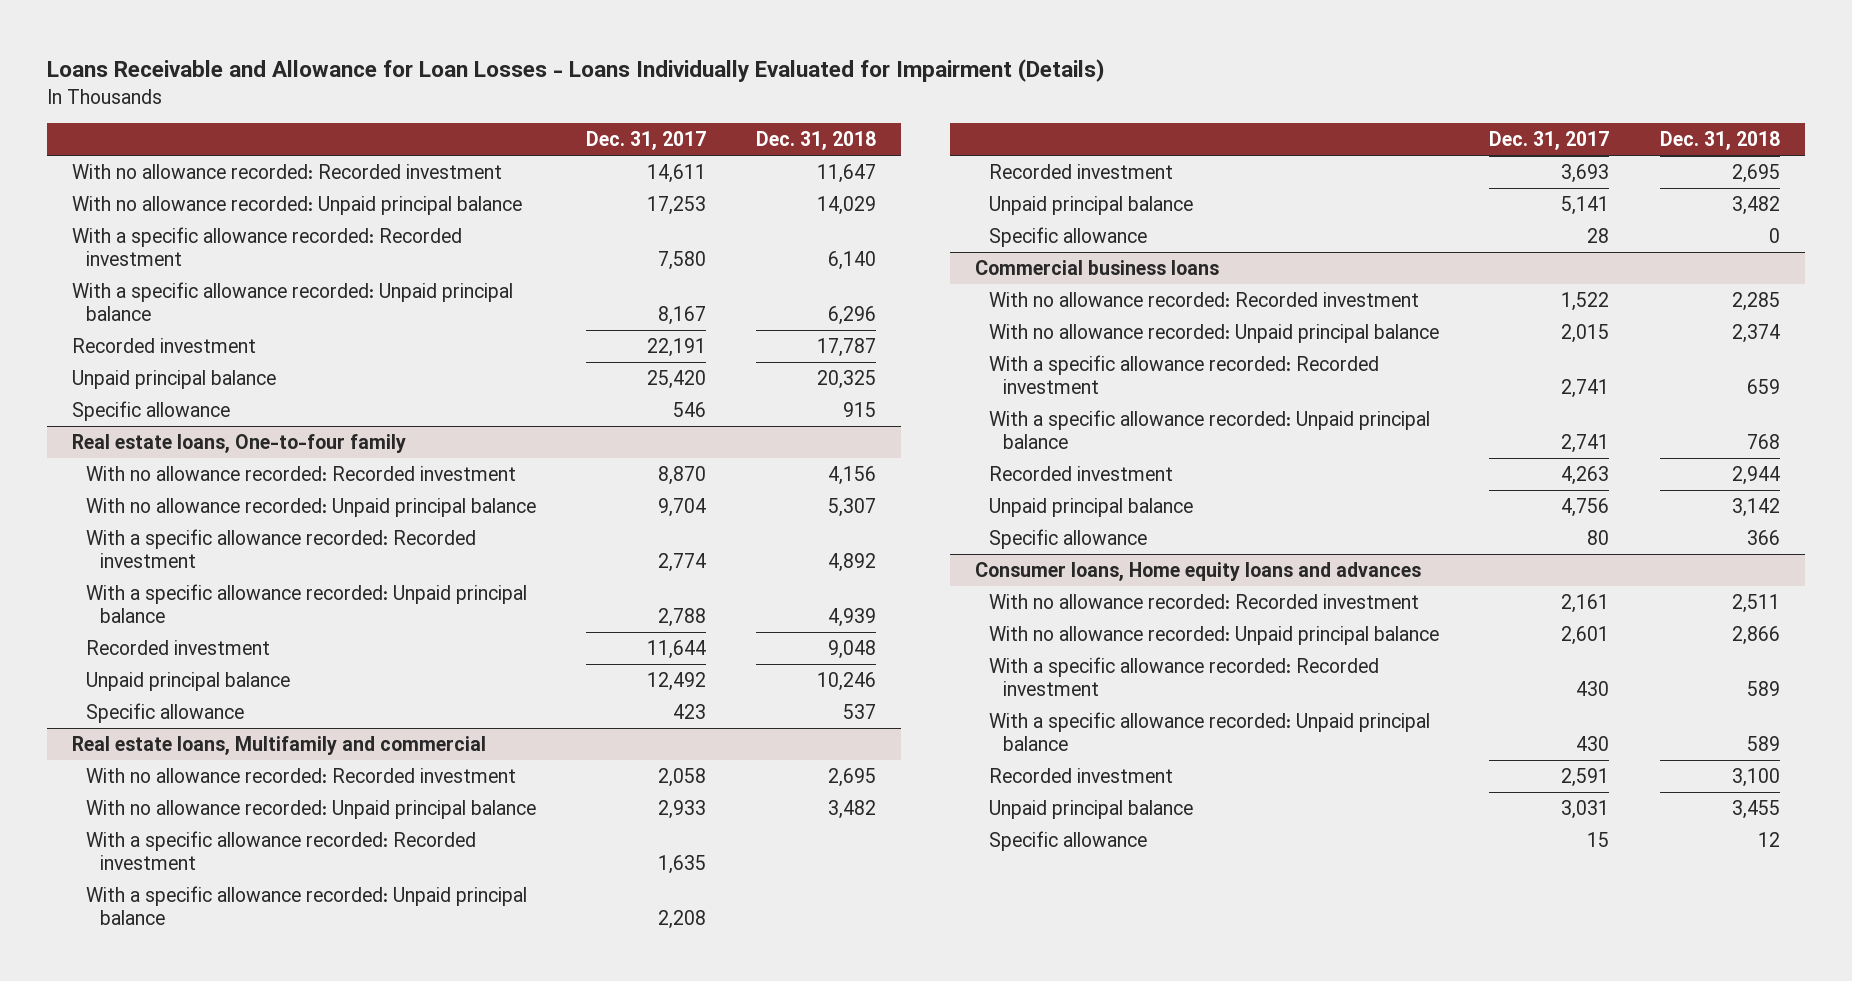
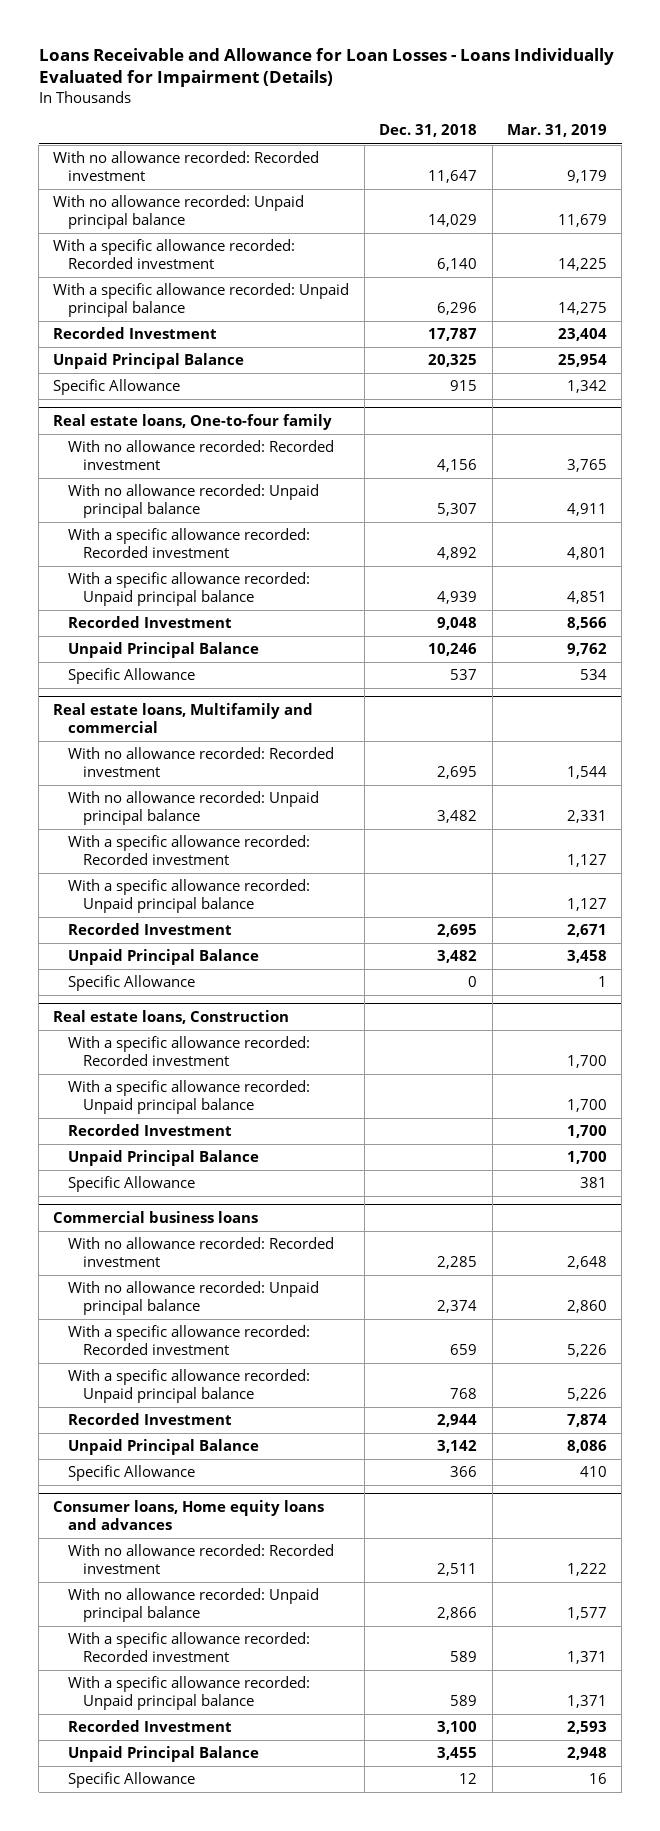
[586,131,707,151] Dec. 31, 2017 -> none
none -> [506,124,607,138] Mar. 31, 2019
[72,338,257,354] Recorded investment -> [53,327,218,340] Recorded Investment
[72,370,277,390] Unpaid principal balance -> [53,353,245,370] Unpaid Principal Balance
[72,401,231,422] Specific allowance -> [53,379,181,396] Specific Allowance
[85,640,270,656] Recorded investment -> [68,616,233,629] Recorded Investment
[85,672,290,692] Unpaid principal balance -> [68,642,260,659] Unpaid Principal Balance
[85,703,244,724] Specific allowance -> [68,668,196,685] Specific Allowance
[989,164,1174,180] Recorded investment -> [68,923,233,936] Recorded Investment
[989,196,1194,216] Unpaid principal balance -> [68,949,260,966] Unpaid Principal Balance
[989,227,1148,248] Specific allowance -> [68,975,196,992] Specific Allowance
none -> [53,1010,290,1025] Real estate loans, Construction
none -> [68,1036,311,1067] With a specific allowance recorded: Recorded investment
none -> [68,1080,311,1115] With a specific allowance recorded: Unpaid principal balance
none -> [68,1124,233,1137] Recorded Investment
none -> [68,1150,260,1167] Unpaid Principal Balance
none -> [68,1176,196,1193] Specific Allowance
[989,466,1174,482] Recorded investment -> [68,1413,233,1426] Recorded Investment
[989,498,1194,518] Unpaid principal balance -> [68,1439,260,1456] Unpaid Principal Balance
[989,529,1148,550] Specific allowance -> [68,1465,196,1482] Specific Allowance
[989,768,1174,784] Recorded investment -> [68,1720,233,1733] Recorded Investment
[989,800,1194,820] Unpaid principal balance -> [68,1746,260,1763] Unpaid Principal Balance
[989,831,1148,852] Specific allowance -> [68,1772,196,1789] Specific Allowance

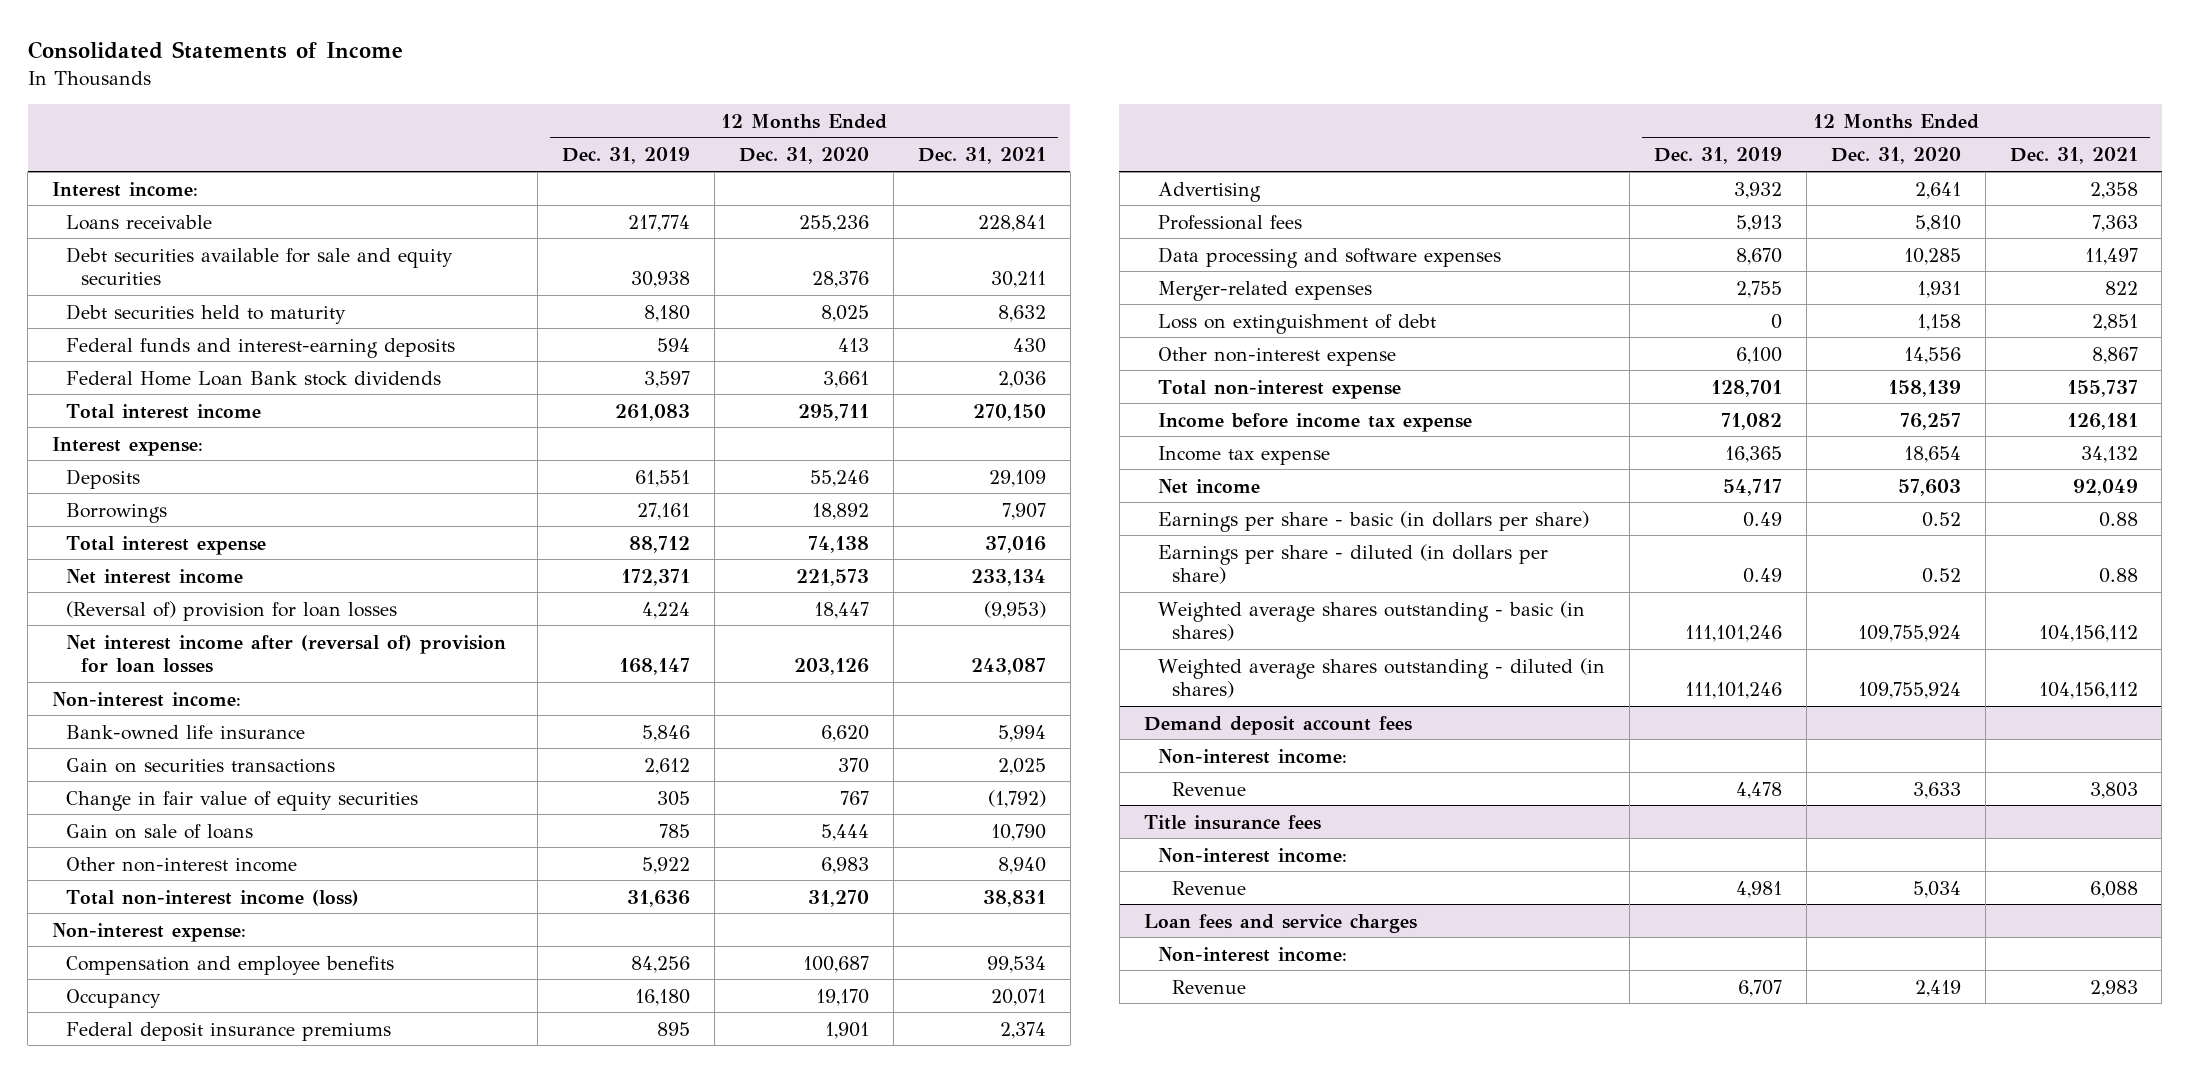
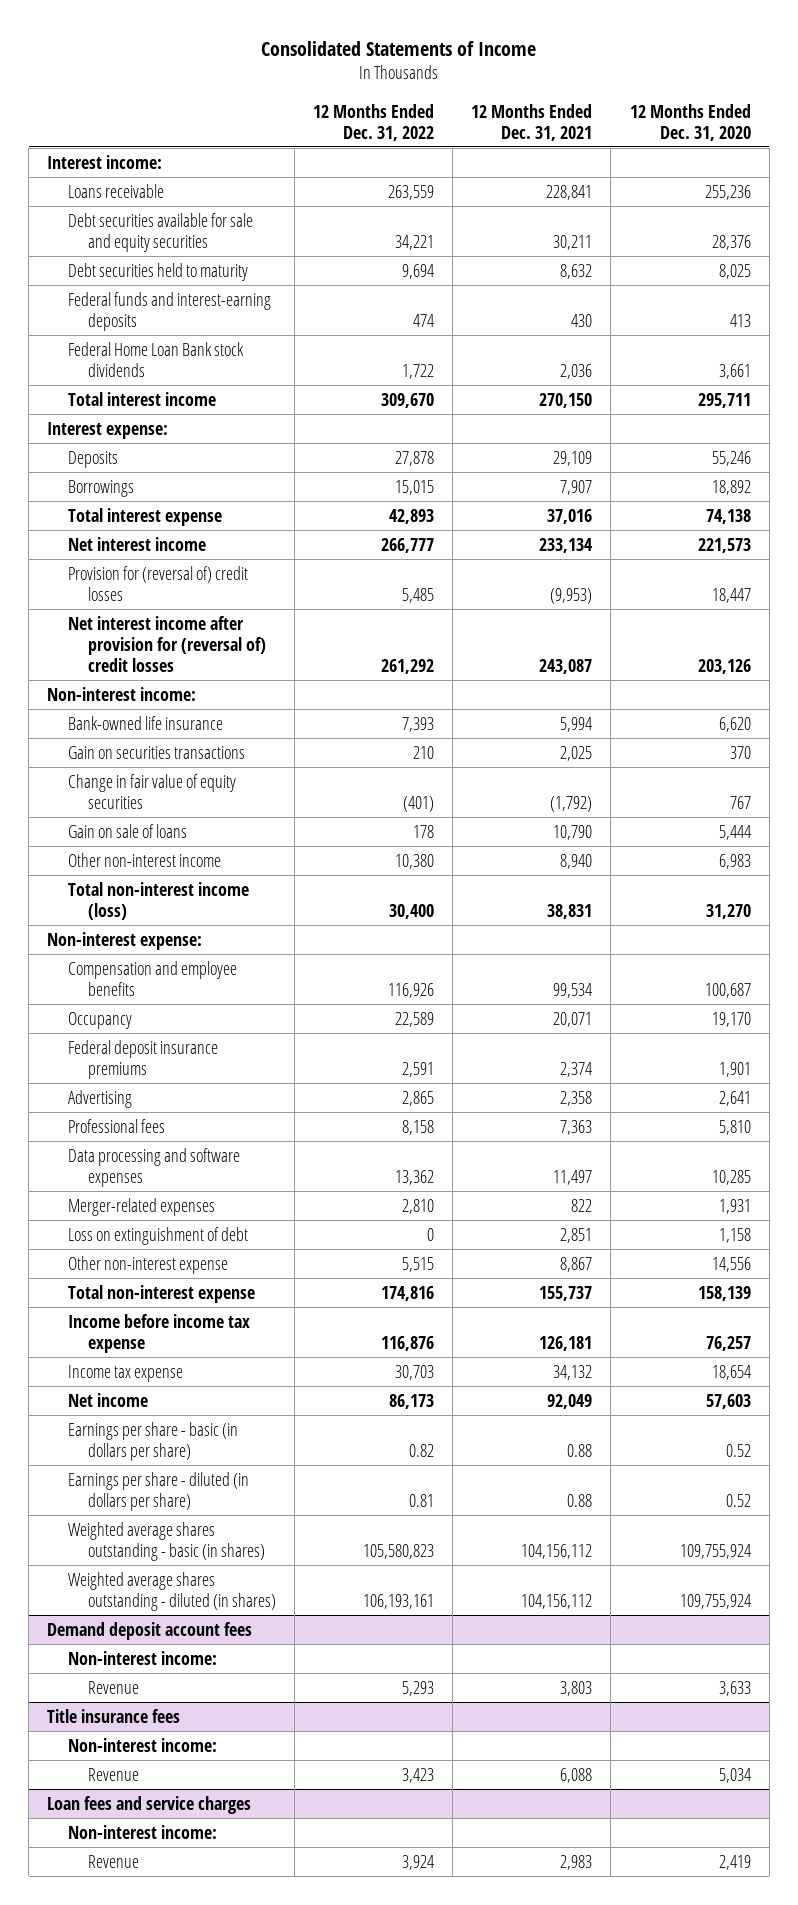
[562,147,691,165] Dec. 31, 2019 -> none
none -> [313,103,435,141] 12 Months Ended Dec. 31, 2022
[66,600,398,621] (Reversal of) provision for loan losses -> [67,565,248,601] Provision for (reversal of) credit losses
[66,634,507,674] Net interest income after (reversal of) provision for loan losses -> [67,615,267,672] Net interest income after provision for (reversal of) credit losses

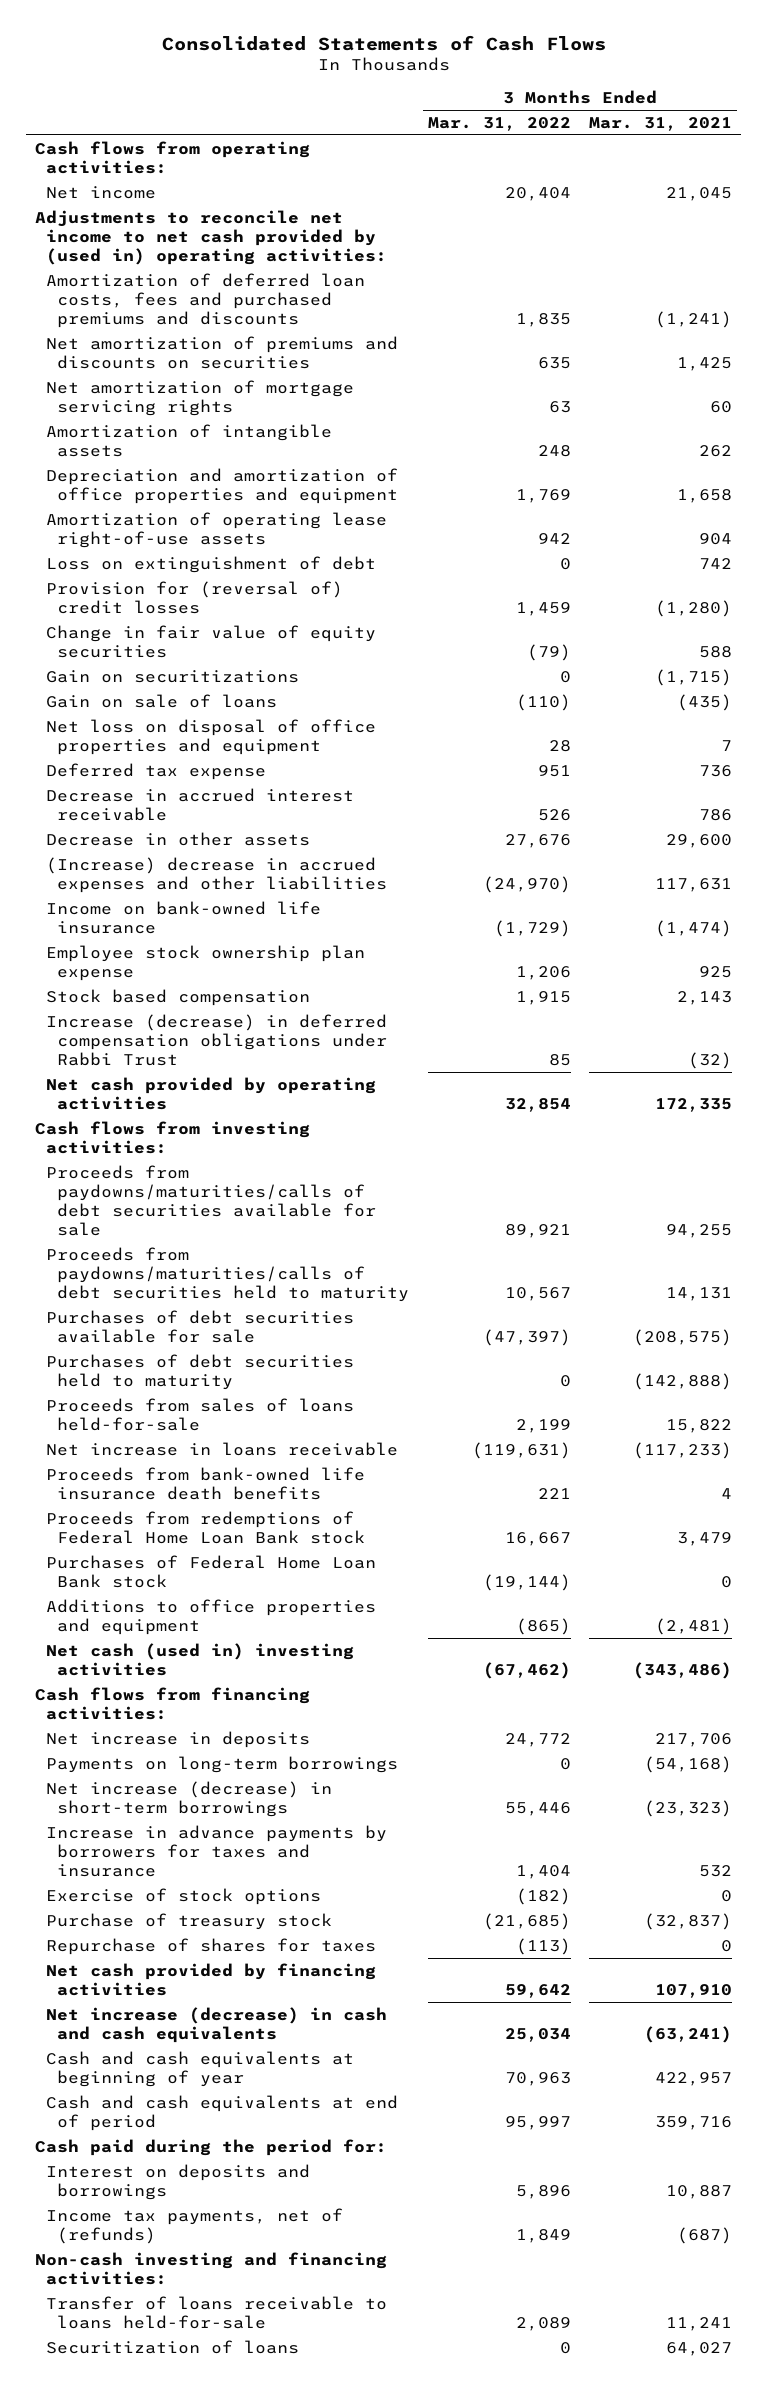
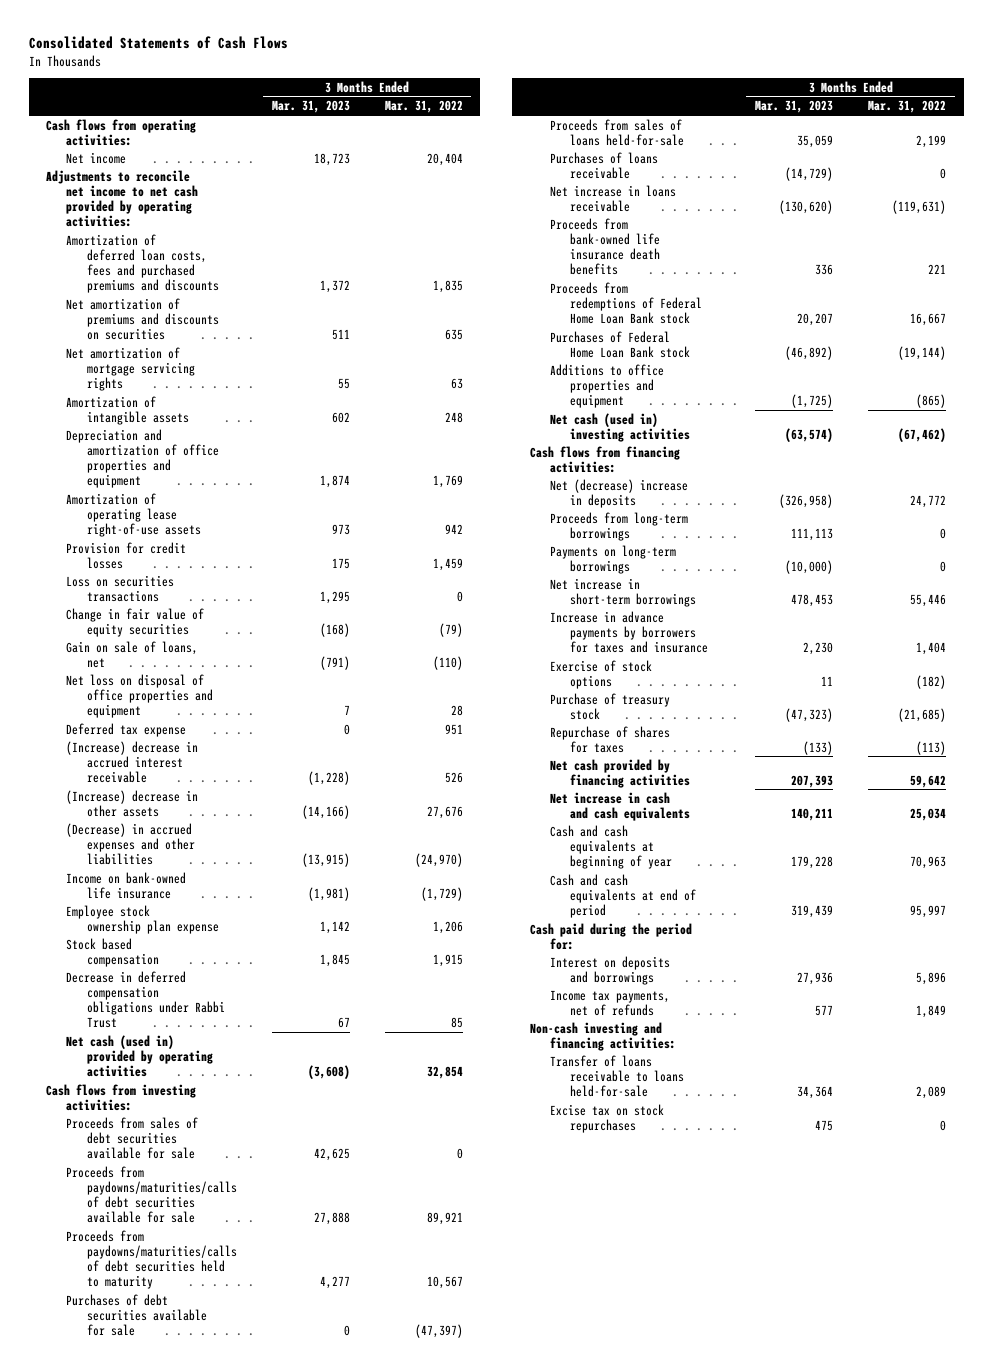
[588,116,732,131] Mar. 31, 2021 -> none
none -> [271,100,350,114] Mar. 31, 2023
[35,209,388,265] Adjustments to reconcile net income to net cash provided by (used in) operating activities: -> [45,169,199,228] Adjustments to reconcile net income to net cash provided by operating activities:
[46,555,377,573] Loss on extinguishment of debt -> none
[46,580,344,614] Provision for (reversal of) credit losses -> [66,541,187,569] Provision for credit losses
none -> [66,574,175,602] Loss on securities transactions
[46,669,300,683] Gain on securitizations -> none
[46,693,278,708] Gain on sale of loans -> [66,640,199,668] Gain on sale of loans, net
[46,787,355,821] Decrease in accrued interest receivable -> [66,740,199,783] (Increase) decrease in accrued interest receivable
[46,831,311,846] Decrease in other assets -> [66,789,199,817] (Increase) decrease in other assets
[46,856,388,893] (Increase) decrease in accrued expenses and other liabilities -> [66,822,195,865] (Decrease) in accrued expenses and other liabilities
[46,1013,388,1066] Increase (decrease) in deferred compensation obligations under Rabbi Trust -> [66,970,225,1029] Decrease in deferred compensation obligations under Rabbi Trust
[46,1076,377,1110] Net cash provided by operating activities -> [66,1034,213,1077] Net cash (used in) provided by operating activities
none -> [66,1116,199,1159] Proceeds from sales of debt securities available for sale
[46,1353,355,1390] Purchases of debt securities held to maturity -> none
none -> [549,151,658,179] Purchases of loans receivable
[46,1730,311,1748] Net increase in deposits -> [549,478,688,508] Net (decrease) increase in deposits
none -> [549,511,688,541] Proceeds from long-term borrowings
[46,1780,333,1817] Net increase (decrease) in short-term borrowings -> [549,577,697,607] Net increase in short-term borrowings
[46,2006,388,2043] Net increase (decrease) in cash and cash equivalents -> [549,791,691,821] Net increase in cash and cash equivalents
[46,2207,344,2244] Income tax payments, net of (refunds) -> [549,989,670,1016] Income tax payments, net of refunds
[46,2339,300,2354] Securitization of loans -> none
none -> [549,1103,664,1133] Excise tax on stock repurchases

